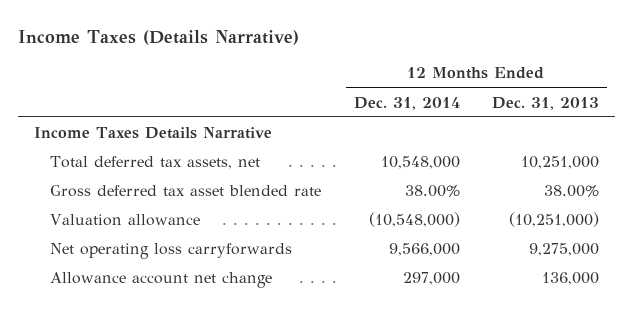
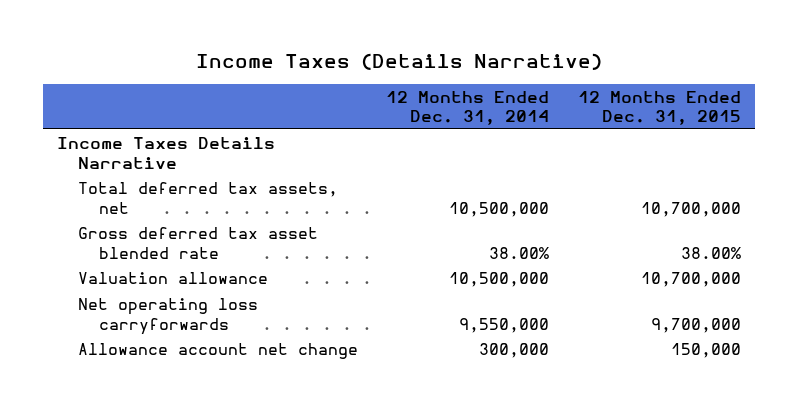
[492,96,600,110] Dec. 31, 2013 -> none
none -> [577,90,741,126] 12 Months Ended Dec. 31, 2015
[380,155,460,169] 10,548,000 -> [449,201,550,217] 10,500,000
[368,211,460,227] (10,548,000) -> [449,271,550,287] 10,500,000
[388,242,460,256] 9,566,000 -> [459,317,550,333] 9,550,000
[402,271,460,285] 297,000 -> [479,342,550,358] 300,000

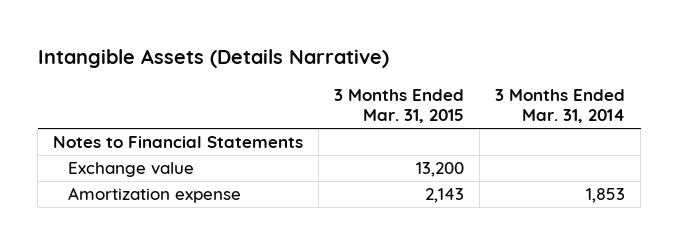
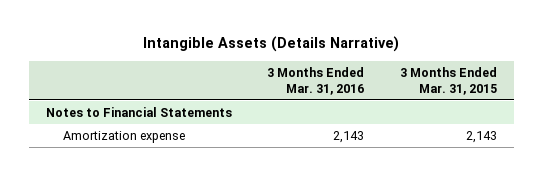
[495,88,626,124] 3 Months Ended Mar. 31, 2014 -> none
none -> [267,67,365,95] 3 Months Ended Mar. 31, 2016
[68,162,195,178] Exchange value -> none

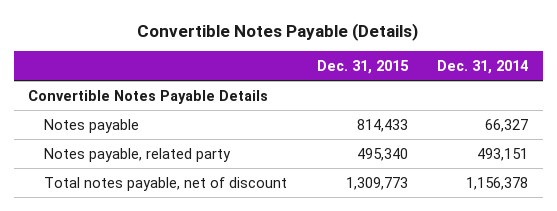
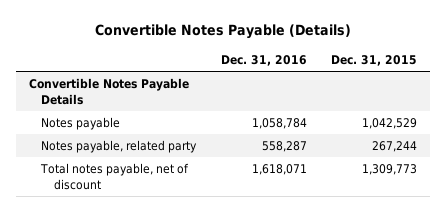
[437,59,529,74] Dec. 31, 2014 -> none
none -> [220,54,307,66] Dec. 31, 2016
[356,118,408,132] 814,433 -> [362,118,418,130] 1,042,529
[356,147,408,161] 495,340 -> [372,141,418,153] 267,244

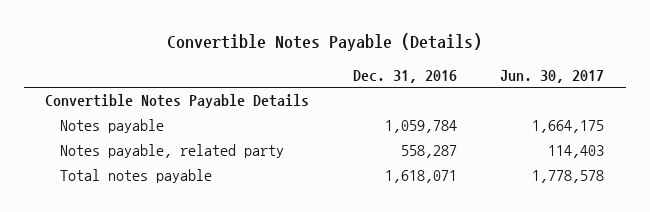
[331,54,418,66] Dec. 31, 2015 -> none
none -> [500,69,605,83] Jun. 30, 2017
[251,118,307,130] 1,058,784 -> [384,120,457,134] 1,059,784
[40,163,190,190] Total notes payable, net of discount -> [59,169,212,184] Total notes payable

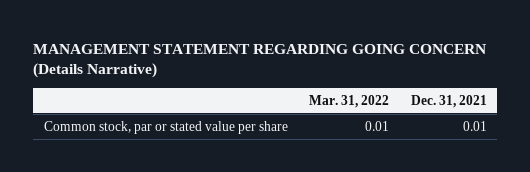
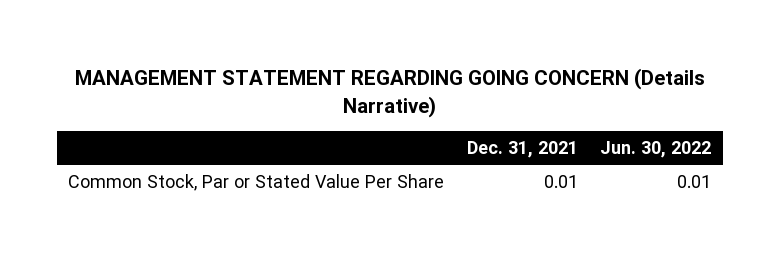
[309,94,390,108] Mar. 31, 2022 -> none
none -> [600,140,712,158] Jun. 30, 2022
[43,120,288,134] Common stock, par or stated value per share -> [68,173,445,191] Common Stock, Par or Stated Value Per Share

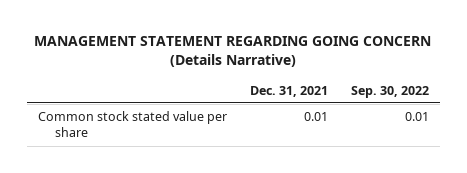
[600,140,712,158] Jun. 30, 2022 -> none
none -> [350,85,429,98] Sep. 30, 2022
[68,173,445,191] Common Stock, Par or Stated Value Per Share -> [38,111,228,138] Common stock stated value per share

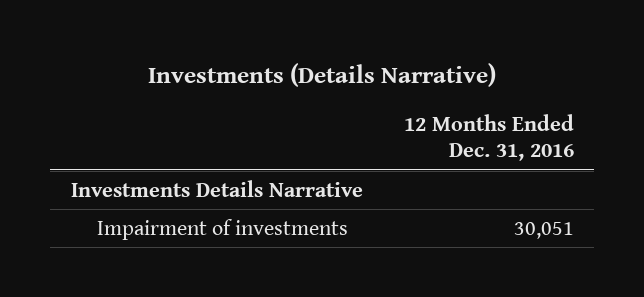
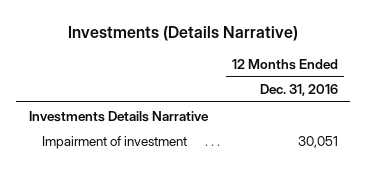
[97,218,349,240] Impairment of investments -> [42,135,188,149] Impairment of investment

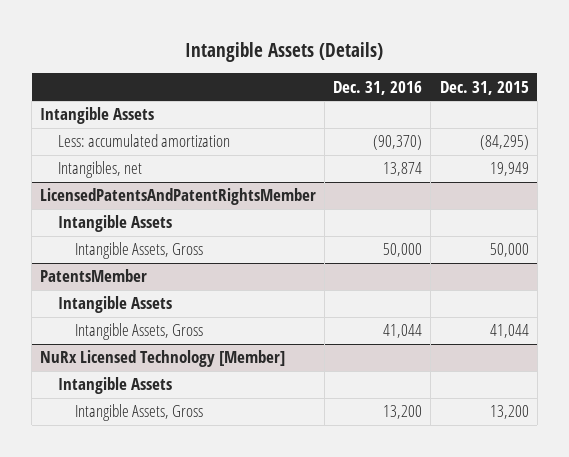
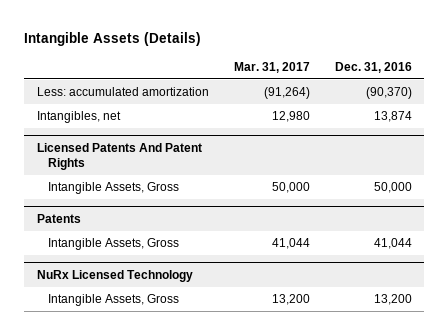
[439,80,529,95] Dec. 31, 2015 -> none
none -> [233,61,310,73] Mar. 31, 2017
[40,107,155,125] Intangible Assets -> none
[57,215,172,233] Intangible Assets -> none
[40,188,317,206] LicensedPatentsAndPatentRightsMember -> [36,142,202,170] Licensed Patents And Patent Rights
[57,296,172,314] Intangible Assets -> none
[40,269,148,283] PatentsMember -> [36,213,81,223] Patents
[57,377,172,395] Intangible Assets -> none
[40,350,286,368] NuRx Licensed Technology [Member] -> [36,269,193,282] NuRx Licensed Technology

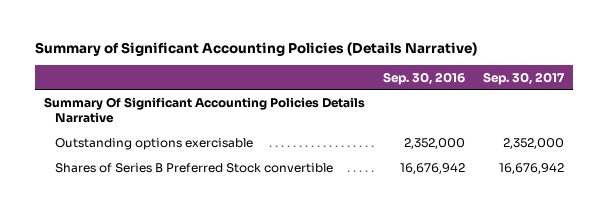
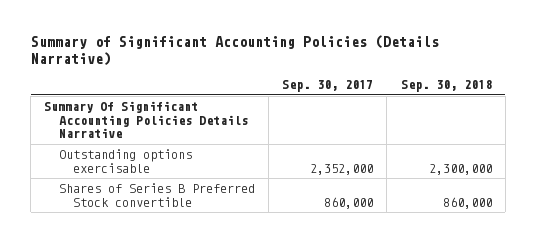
[382,71,465,85] Sep. 30, 2016 -> none
none -> [400,80,492,93] Sep. 30, 2018
[498,162,564,174] 16,676,942 -> [324,196,374,209] 860,000

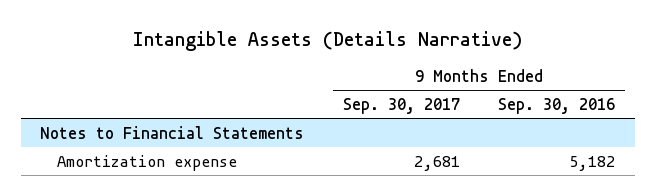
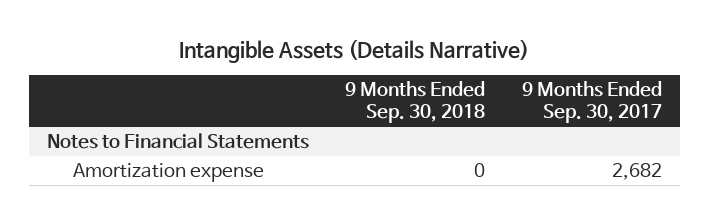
[498,98,616,115] Sep. 30, 2016 -> none
none -> [345,81,486,124] 9 Months Ended Sep. 30, 2018
[413,155,460,171] 2,681 -> [611,163,662,181] 2,682

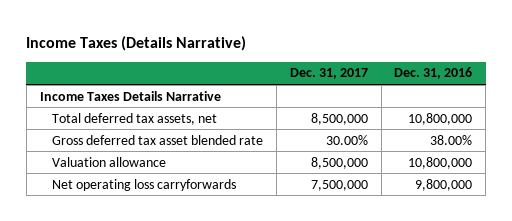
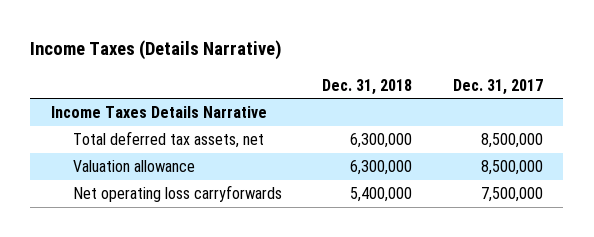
[394,67,473,80] Dec. 31, 2016 -> none
none -> [322,78,413,95] Dec. 31, 2018
[52,134,264,145] Gross deferred tax asset blended rate -> none

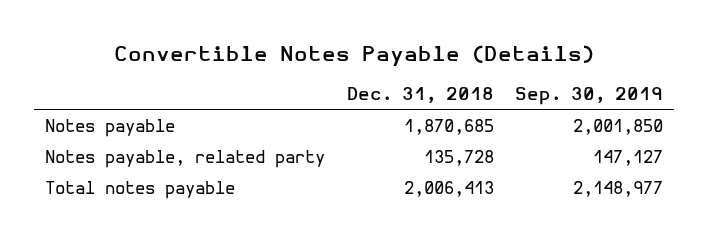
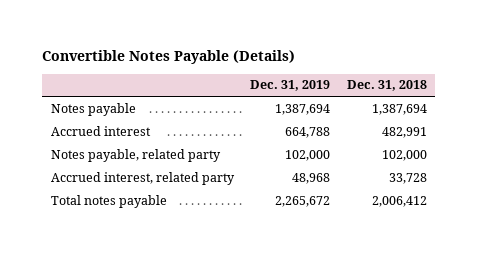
[515,87,664,106] Sep. 30, 2019 -> none
none -> [250,80,331,92] Dec. 31, 2019
[403,119,494,136] 1,870,685 -> [371,103,427,115] 1,387,694
none -> [50,125,151,136] Accrued interest
[423,150,494,167] 135,728 -> [381,149,427,161] 102,000
none -> [50,171,235,185] Accrued interest, related party
[403,181,494,198] 2,006,413 -> [371,195,427,207] 2,006,412

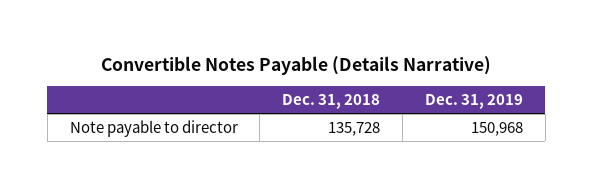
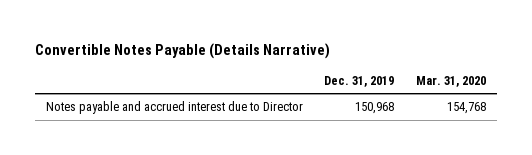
[282,94,381,110] Dec. 31, 2018 -> none
none -> [415,75,486,87] Mar. 31, 2020
[69,120,238,138] Note payable to director -> [45,101,303,115] Notes payable and accrued interest due to Director

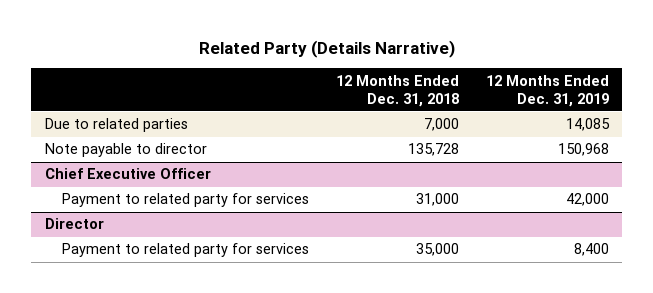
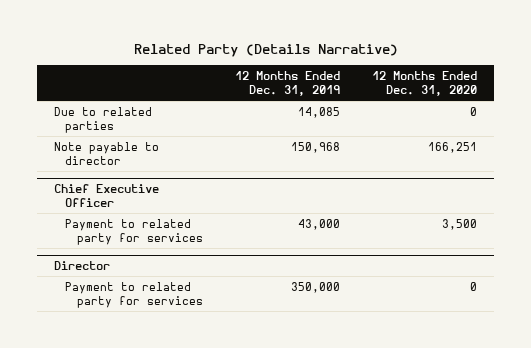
[336,74,460,107] 12 Months Ended Dec. 31, 2018 -> none
none -> [372,70,478,96] 12 Months Ended Dec. 31, 2020
[565,193,609,207] 42,000 -> [298,218,341,230] 43,000
[573,243,609,257] 8,400 -> [291,281,341,293] 350,000

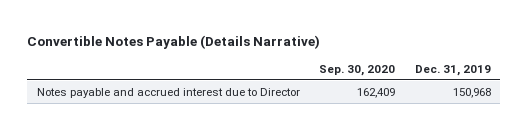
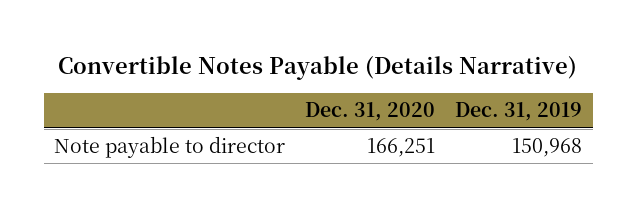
[319,64,396,76] Sep. 30, 2020 -> none
none -> [305,102,436,122] Dec. 31, 2020
[37,88,301,99] Notes payable and accrued interest due to Director -> [54,136,286,159] Note payable to director

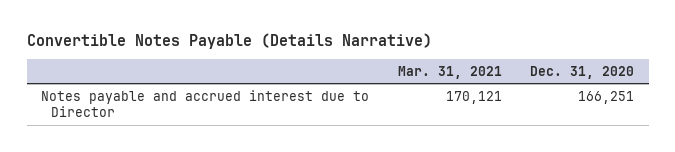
[455,102,583,122] Dec. 31, 2019 -> none
none -> [397,65,502,79] Mar. 31, 2021
[54,136,286,159] Note payable to director -> [40,89,369,118] Notes payable and accrued interest due to Director

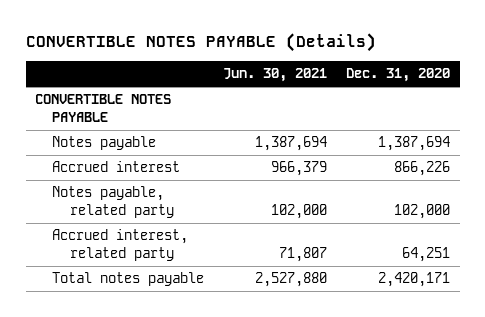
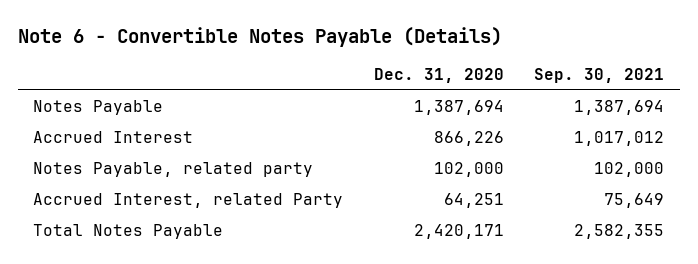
[25,33,376,53] CONVERTIBLE NOTES PAYABLE (Details) -> [18,26,503,47] Note 6 - Convertible Notes Payable (Details)
[223,68,328,83] Jun. 30, 2021 -> none
none -> [534,68,665,84] Sep. 30, 2021
[35,94,172,123] CONVERTIBLE NOTES PAYABLE -> none
[52,136,157,151] Notes payable -> [33,100,164,116] Notes Payable
[52,161,181,173] Accrued interest -> [33,131,194,144] Accrued Interest
[52,186,174,219] Notes payable, related party -> [33,162,314,178] Notes Payable, related party
[52,229,189,262] Accrued interest, related party -> [33,193,344,209] Accrued Interest, related Party
[52,272,205,287] Total notes payable -> [33,224,224,240] Total Notes Payable

